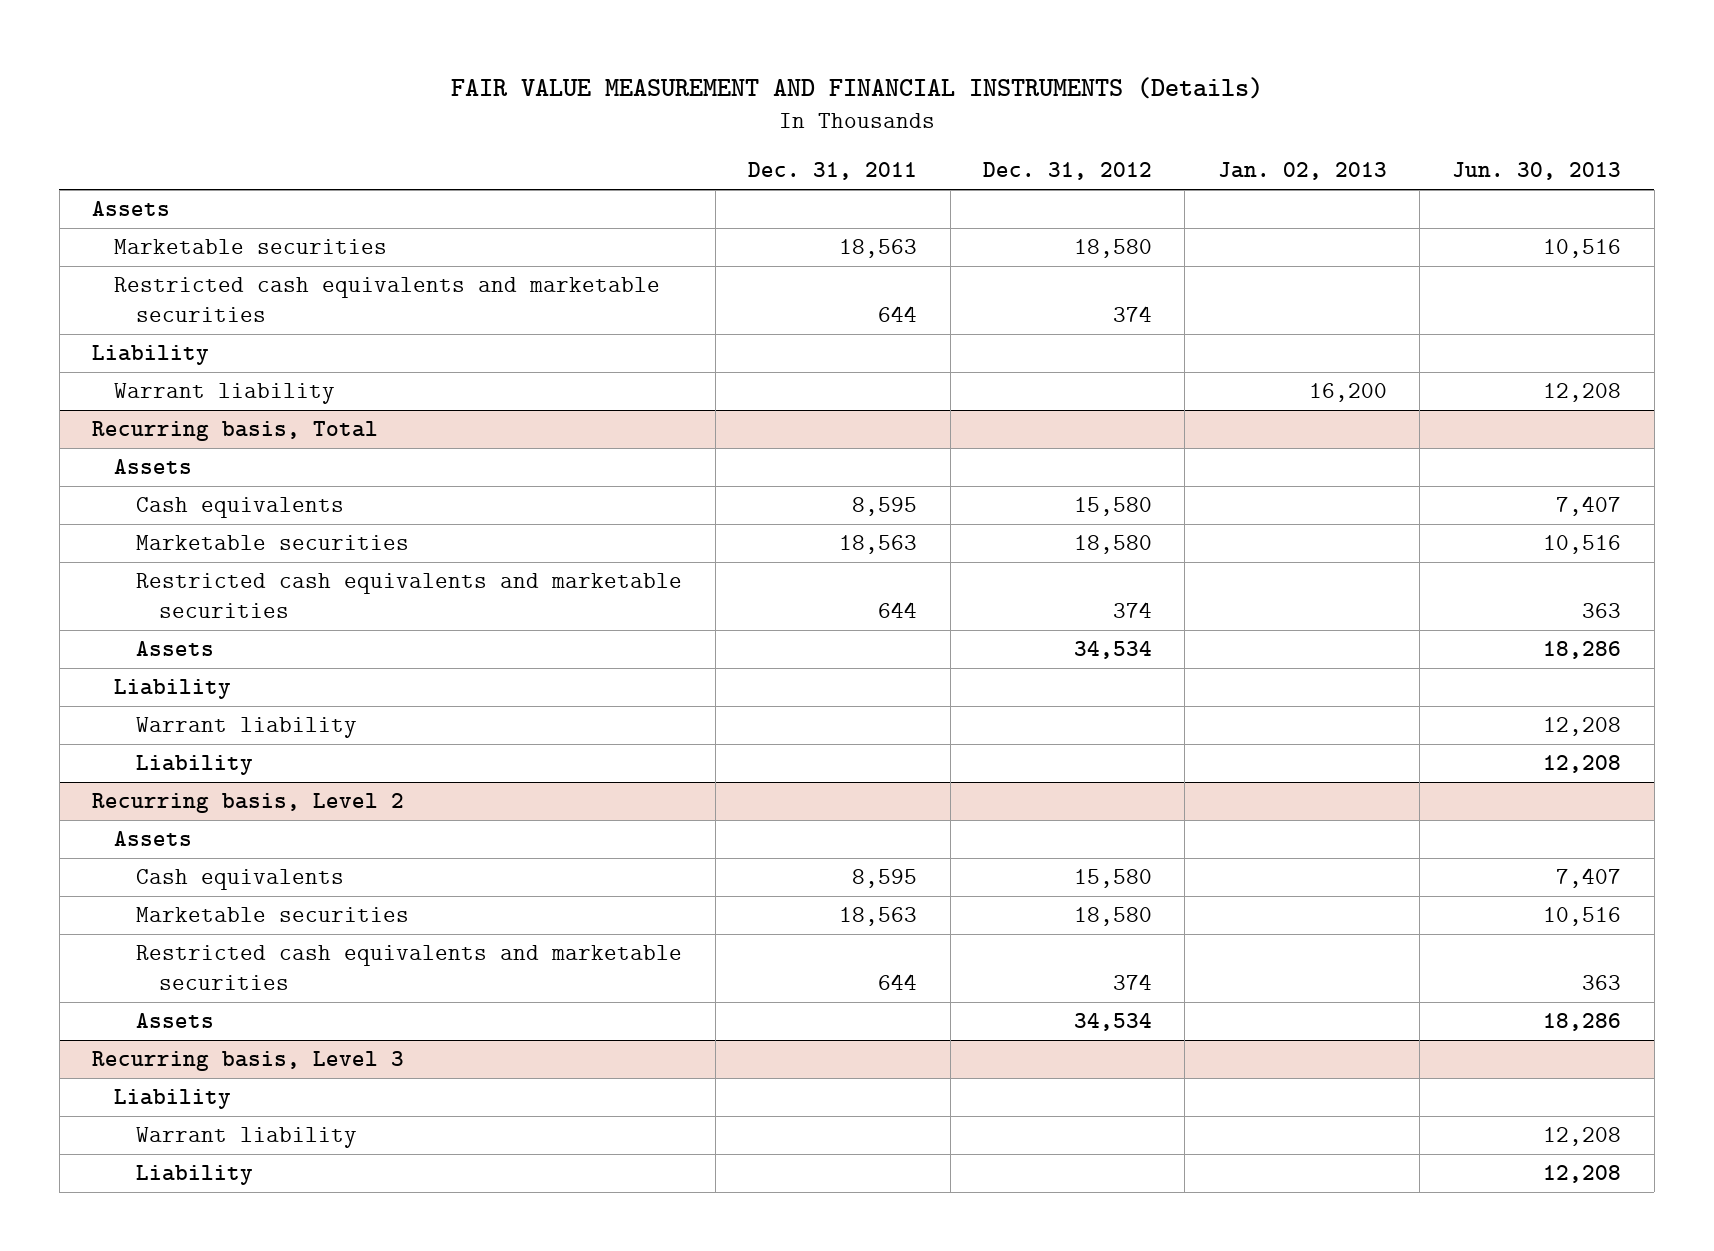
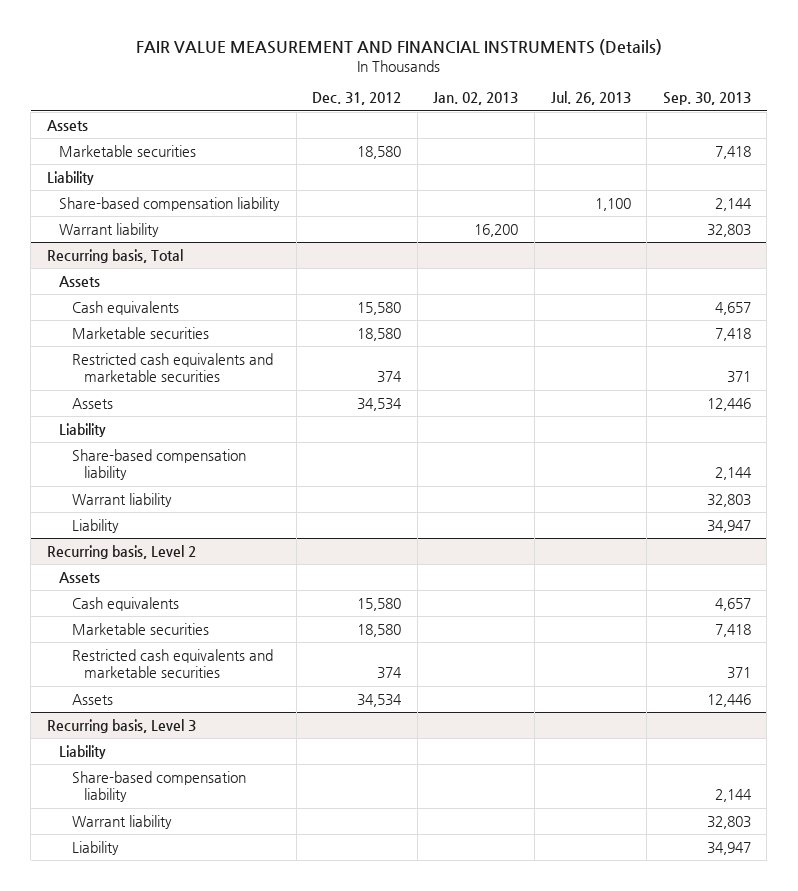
[748,162,918,181] Dec. 31, 2011 -> none
[1452,162,1622,181] Jun. 30, 2013 -> none
none -> [550,91,631,106] Jul. 26, 2013
none -> [662,92,751,106] Sep. 30, 2013
[114,277,661,323] Restricted cash equivalents and marketable securities -> none
none -> [59,196,281,211] Share-based compensation liability
none -> [71,448,246,481] Share-based compensation liability
none -> [71,770,246,803] Share-based compensation liability

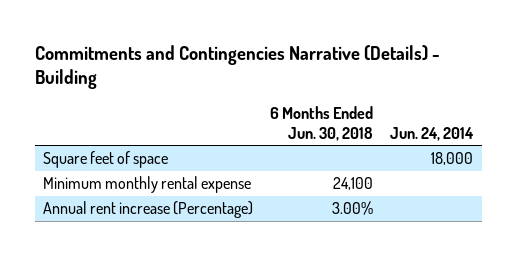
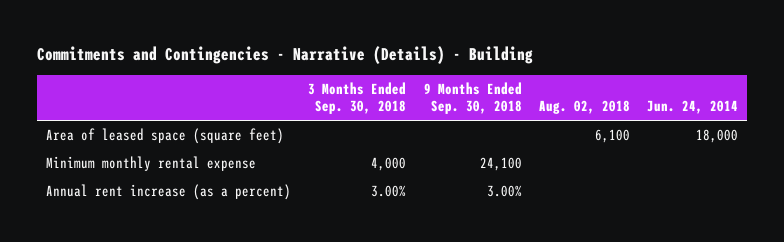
[34,44,440,90] Commitments and Contingencies Narrative (Details) - Building -> [37,46,534,65] Commitments and Contingencies - Narrative (Details) - Building
[270,105,374,141] 6 Months Ended Jun. 30, 2018 -> none
none -> [308,82,407,115] 3 Months Ended Sep. 30, 2018
none -> [423,82,522,115] 9 Months Ended Sep. 30, 2018
none -> [538,100,630,115] Aug. 02, 2018
[43,151,169,169] Square feet of space -> [45,128,284,145] Area of leased space (square feet)
[43,201,254,219] Annual rent increase (Percentage) -> [45,184,291,201] Annual rent increase (as a percent)

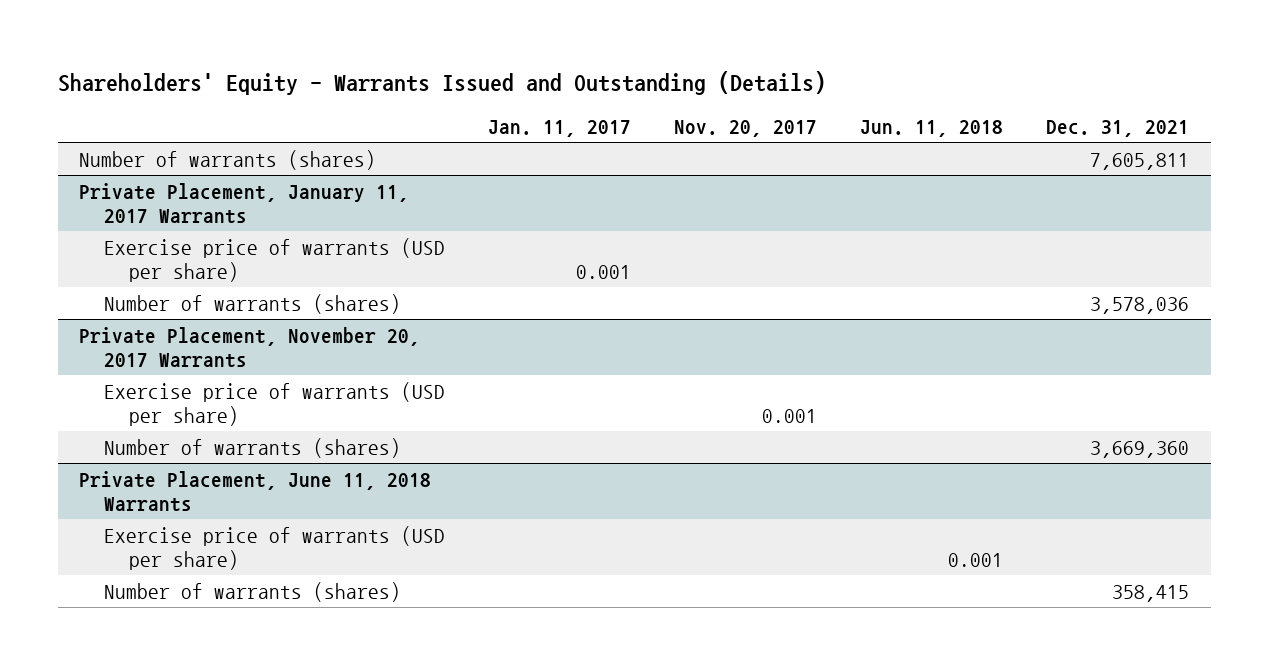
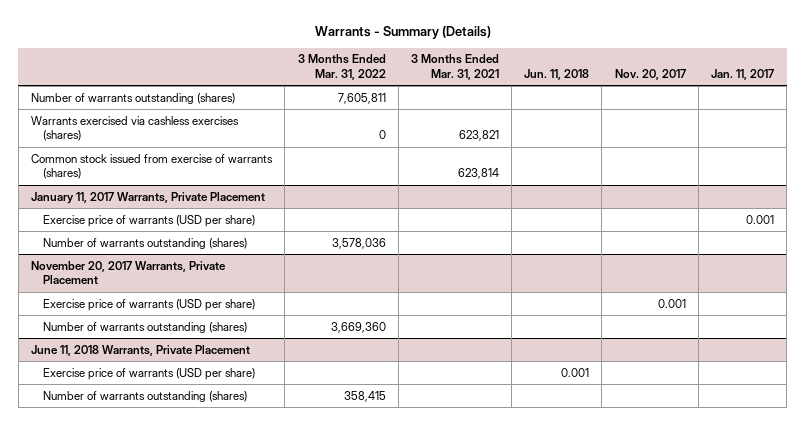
[58,70,827,95] Shareholders' Equity - Warrants Issued and Outstanding (Details) -> [314,26,491,40] Warrants - Summary (Details)
[1046,120,1190,138] Dec. 31, 2021 -> none
none -> [297,54,386,80] 3 Months Ended Mar. 31, 2022
none -> [410,54,499,80] 3 Months Ended Mar. 31, 2021
[79,149,377,170] Number of warrants (shares) -> [31,92,236,104] Number of warrants outstanding (shares)
none -> [31,115,240,142] Warrants exercised via cashless exercises (shares)
none -> [31,153,274,180] Common stock issued from exercise of warrants (shares)
[79,182,410,224] Private Placement, January 11, 2017 Warrants -> [31,191,266,204] January 11, 2017 Warrants, Private Placement
[104,293,402,314] Number of warrants (shares) -> [43,237,248,249] Number of warrants outstanding (shares)
[79,326,421,368] Private Placement, November 20, 2017 Warrants -> [31,260,227,285] November 20, 2017 Warrants, Private Placement
[104,437,402,458] Number of warrants (shares) -> [43,321,248,333] Number of warrants outstanding (shares)
[79,470,432,512] Private Placement, June 11, 2018 Warrants -> [31,344,251,356] June 11, 2018 Warrants, Private Placement
[104,581,402,602] Number of warrants (shares) -> [43,390,248,402] Number of warrants outstanding (shares)

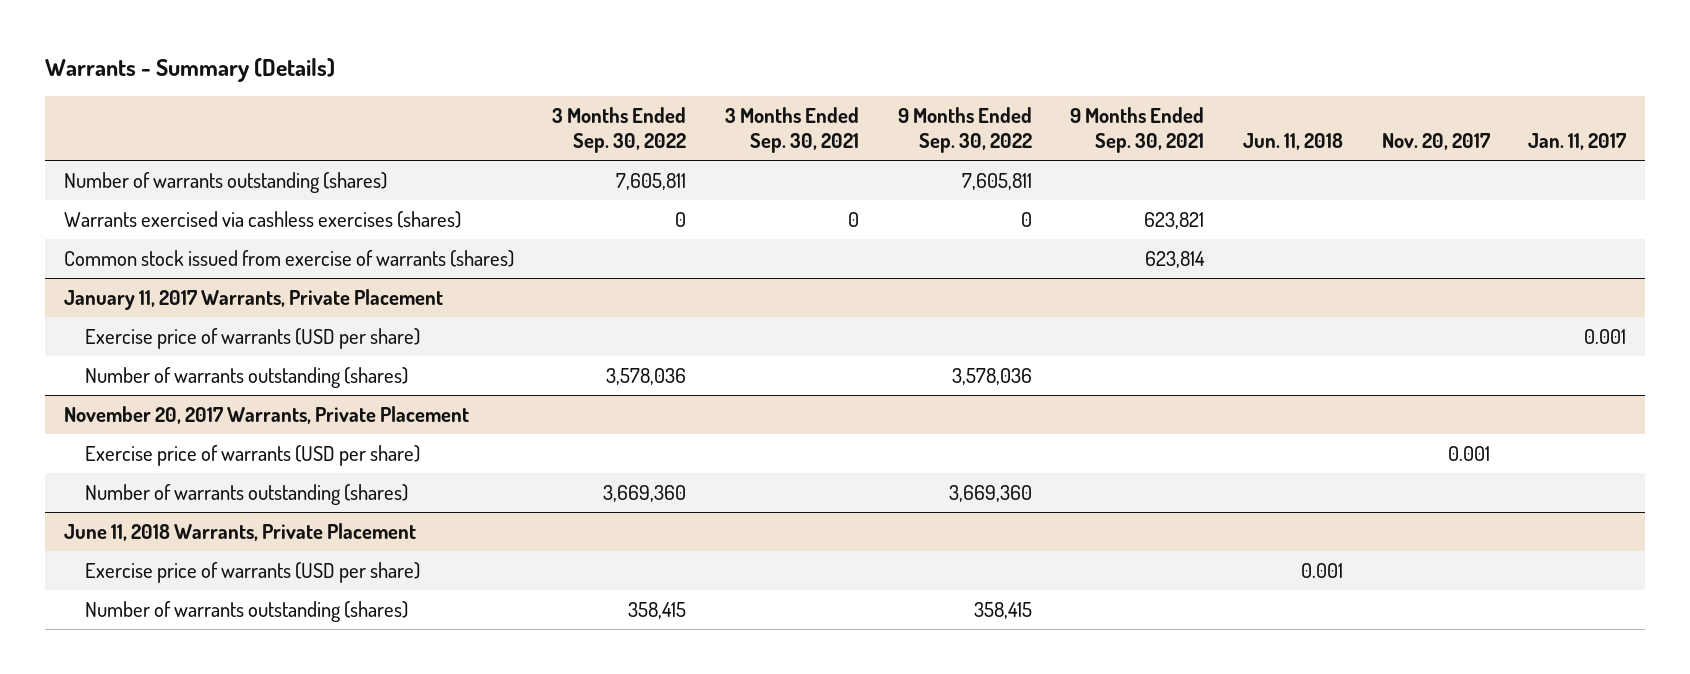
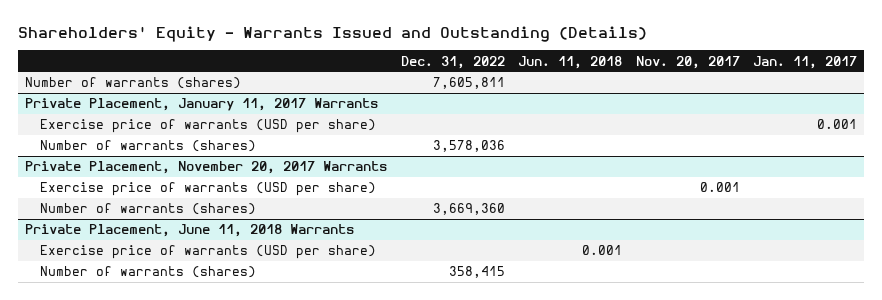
[44,58,335,83] Warrants - Summary (Details) -> [18,25,648,42] Shareholders' Equity - Warrants Issued and Outstanding (Details)
[552,107,687,154] 3 Months Ended Sep. 30, 2022 -> none
[725,107,860,154] 3 Months Ended Sep. 30, 2021 -> none
[897,107,1032,154] 9 Months Ended Sep. 30, 2022 -> none
[1070,107,1205,154] 9 Months Ended Sep. 30, 2021 -> none
none -> [400,55,505,69] Dec. 31, 2022
[63,210,461,228] Warrants exercised via cashless exercises (shares) -> none
[63,249,514,267] Common stock issued from exercise of warrants (shares) -> none
[63,171,387,193] Number of warrants outstanding (shares) -> [25,77,242,90] Number of warrants (shares)
[63,288,443,310] January 11, 2017 Warrants, Private Placement -> [25,98,379,112] Private Placement, January 11, 2017 Warrants
[85,366,409,388] Number of warrants outstanding (shares) -> [40,140,257,153] Number of warrants (shares)
[63,405,469,424] November 20, 2017 Warrants, Private Placement -> [25,161,388,175] Private Placement, November 20, 2017 Warrants
[85,483,409,505] Number of warrants outstanding (shares) -> [40,203,257,216] Number of warrants (shares)
[63,522,416,541] June 11, 2018 Warrants, Private Placement -> [25,224,355,238] Private Placement, June 11, 2018 Warrants
[85,600,409,622] Number of warrants outstanding (shares) -> [40,266,257,279] Number of warrants (shares)

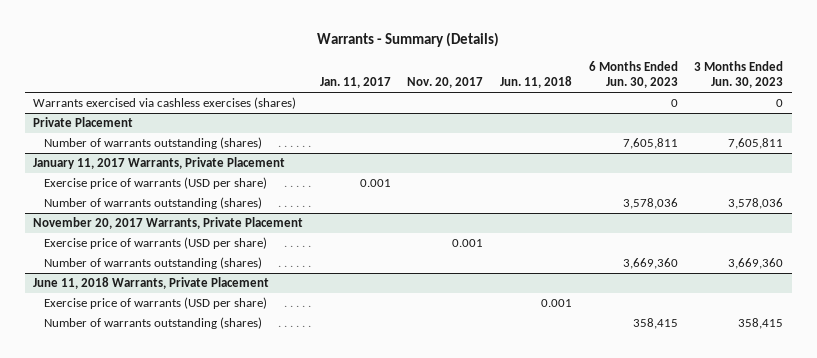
[18,25,648,42] Shareholders' Equity - Warrants Issued and Outstanding (Details) -> [317,32,500,48] Warrants - Summary (Details)
[400,55,505,69] Dec. 31, 2022 -> none
none -> [588,61,678,89] 6 Months Ended Jun. 30, 2023
none -> [694,61,784,89] 3 Months Ended Jun. 30, 2023
[25,77,242,90] Number of warrants (shares) -> none
none -> [33,97,297,110] Warrants exercised via cashless exercises (shares)
none -> [33,117,134,128] Private Placement
none -> [44,137,263,150] Number of warrants outstanding (shares)
[25,98,379,112] Private Placement, January 11, 2017 Warrants -> [33,157,286,170] January 11, 2017 Warrants, Private Placement
[40,140,257,153] Number of warrants (shares) -> [44,197,263,210] Number of warrants outstanding (shares)
[25,161,388,175] Private Placement, November 20, 2017 Warrants -> [33,217,304,230] November 20, 2017 Warrants, Private Placement
[40,203,257,216] Number of warrants (shares) -> [44,257,263,270] Number of warrants outstanding (shares)
[25,224,355,238] Private Placement, June 11, 2018 Warrants -> [33,277,270,290] June 11, 2018 Warrants, Private Placement
[40,266,257,279] Number of warrants (shares) -> [44,317,263,330] Number of warrants outstanding (shares)

